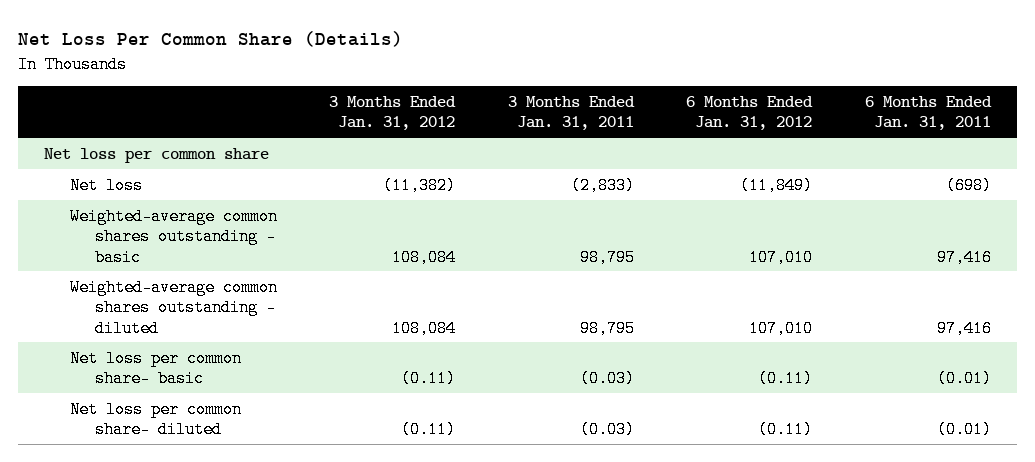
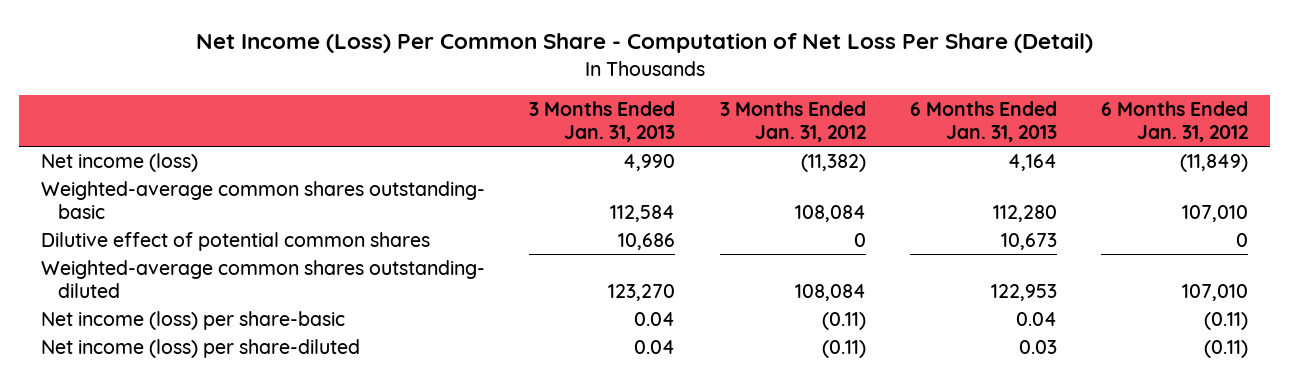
[17,31,403,48] Net Loss Per Common Share (Details) -> [195,33,1093,54] Net Income (Loss) Per Common Share - Computation of Net Loss Per Share (Detail)
[507,95,635,131] 3 Months Ended Jan. 31, 2011 -> none
[865,95,993,131] 6 Months Ended Jan. 31, 2011 -> none
none -> [529,101,676,143] 3 Months Ended Jan. 31, 2013
none -> [909,101,1057,143] 6 Months Ended Jan. 31, 2013
[44,147,270,163] Net loss per common share -> none
[69,176,143,194] Net loss -> [41,152,199,172] Net income (loss)
[69,207,278,266] Weighted-average common shares outstanding - basic -> [41,180,486,220] Weighted-average common shares outstanding- basic
none -> [41,231,431,251] Dilutive effect of potential common shares
[69,278,278,337] Weighted-average common shares outstanding - diluted -> [41,259,486,299] Weighted-average common shares outstanding- diluted
[69,349,242,388] Net loss per common share- basic -> [41,310,346,330] Net income (loss) per share-basic
[69,400,242,439] Net loss per common share- diluted -> [41,338,361,358] Net income (loss) per share-diluted

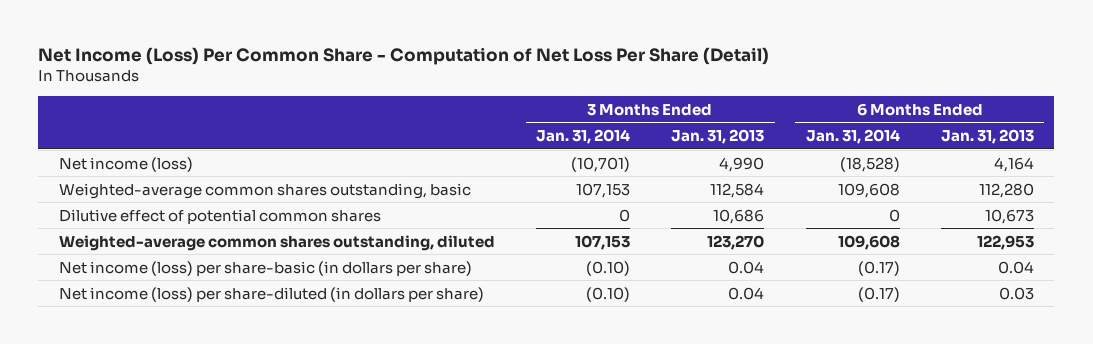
[719,101,866,143] 3 Months Ended Jan. 31, 2012 -> none
[1100,101,1248,143] 6 Months Ended Jan. 31, 2012 -> none
none -> [536,128,631,144] Jan. 31, 2014
none -> [805,128,900,144] Jan. 31, 2014
[41,180,486,220] Weighted-average common shares outstanding- basic -> [59,182,472,199] Weighted-average common shares outstanding, basic
[41,259,486,299] Weighted-average common shares outstanding- diluted -> [59,234,496,251] Weighted-average common shares outstanding, diluted
[41,310,346,330] Net income (loss) per share-basic -> [59,260,473,276] Net income (loss) per share-basic (in dollars per share)
[41,338,361,358] Net income (loss) per share-diluted -> [59,286,485,302] Net income (loss) per share-diluted (in dollars per share)

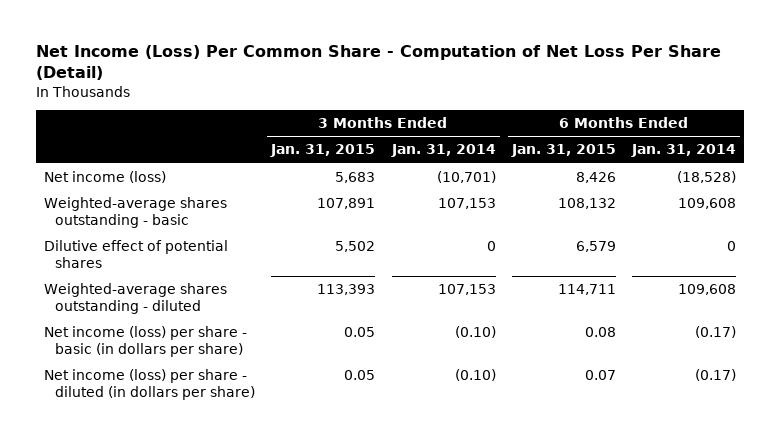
[671,128,765,144] Jan. 31, 2013 -> none
[940,128,1034,144] Jan. 31, 2013 -> none
none -> [270,144,376,158] Jan. 31, 2015
none -> [510,144,616,158] Jan. 31, 2015
[59,182,472,199] Weighted-average common shares outstanding, basic -> [44,196,228,228] Weighted-average shares outstanding - basic
[59,208,382,224] Dilutive effect of potential common shares -> [44,239,229,268] Dilutive effect of potential shares
[59,234,496,251] Weighted-average common shares outstanding, diluted -> [44,282,228,314] Weighted-average shares outstanding - diluted
[59,260,473,276] Net income (loss) per share-basic (in dollars per share) -> [44,325,248,357] Net income (loss) per share - basic (in dollars per share)
[59,286,485,302] Net income (loss) per share-diluted (in dollars per share) -> [44,368,255,400] Net income (loss) per share - diluted (in dollars per share)

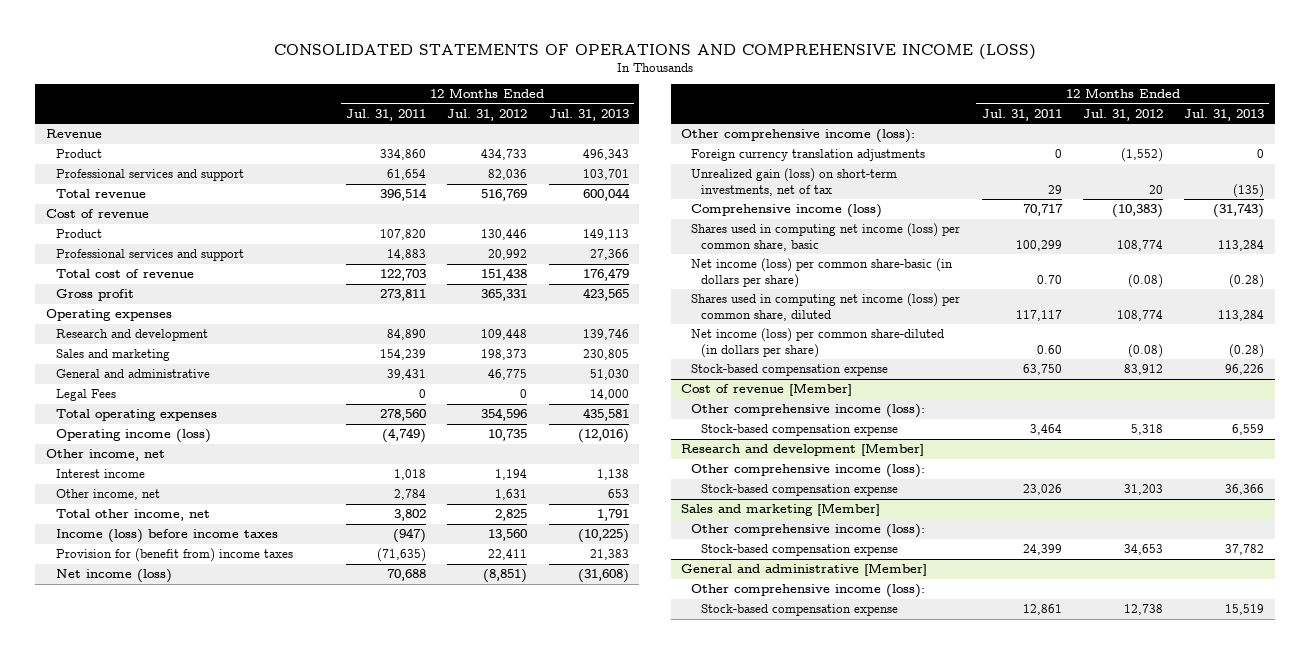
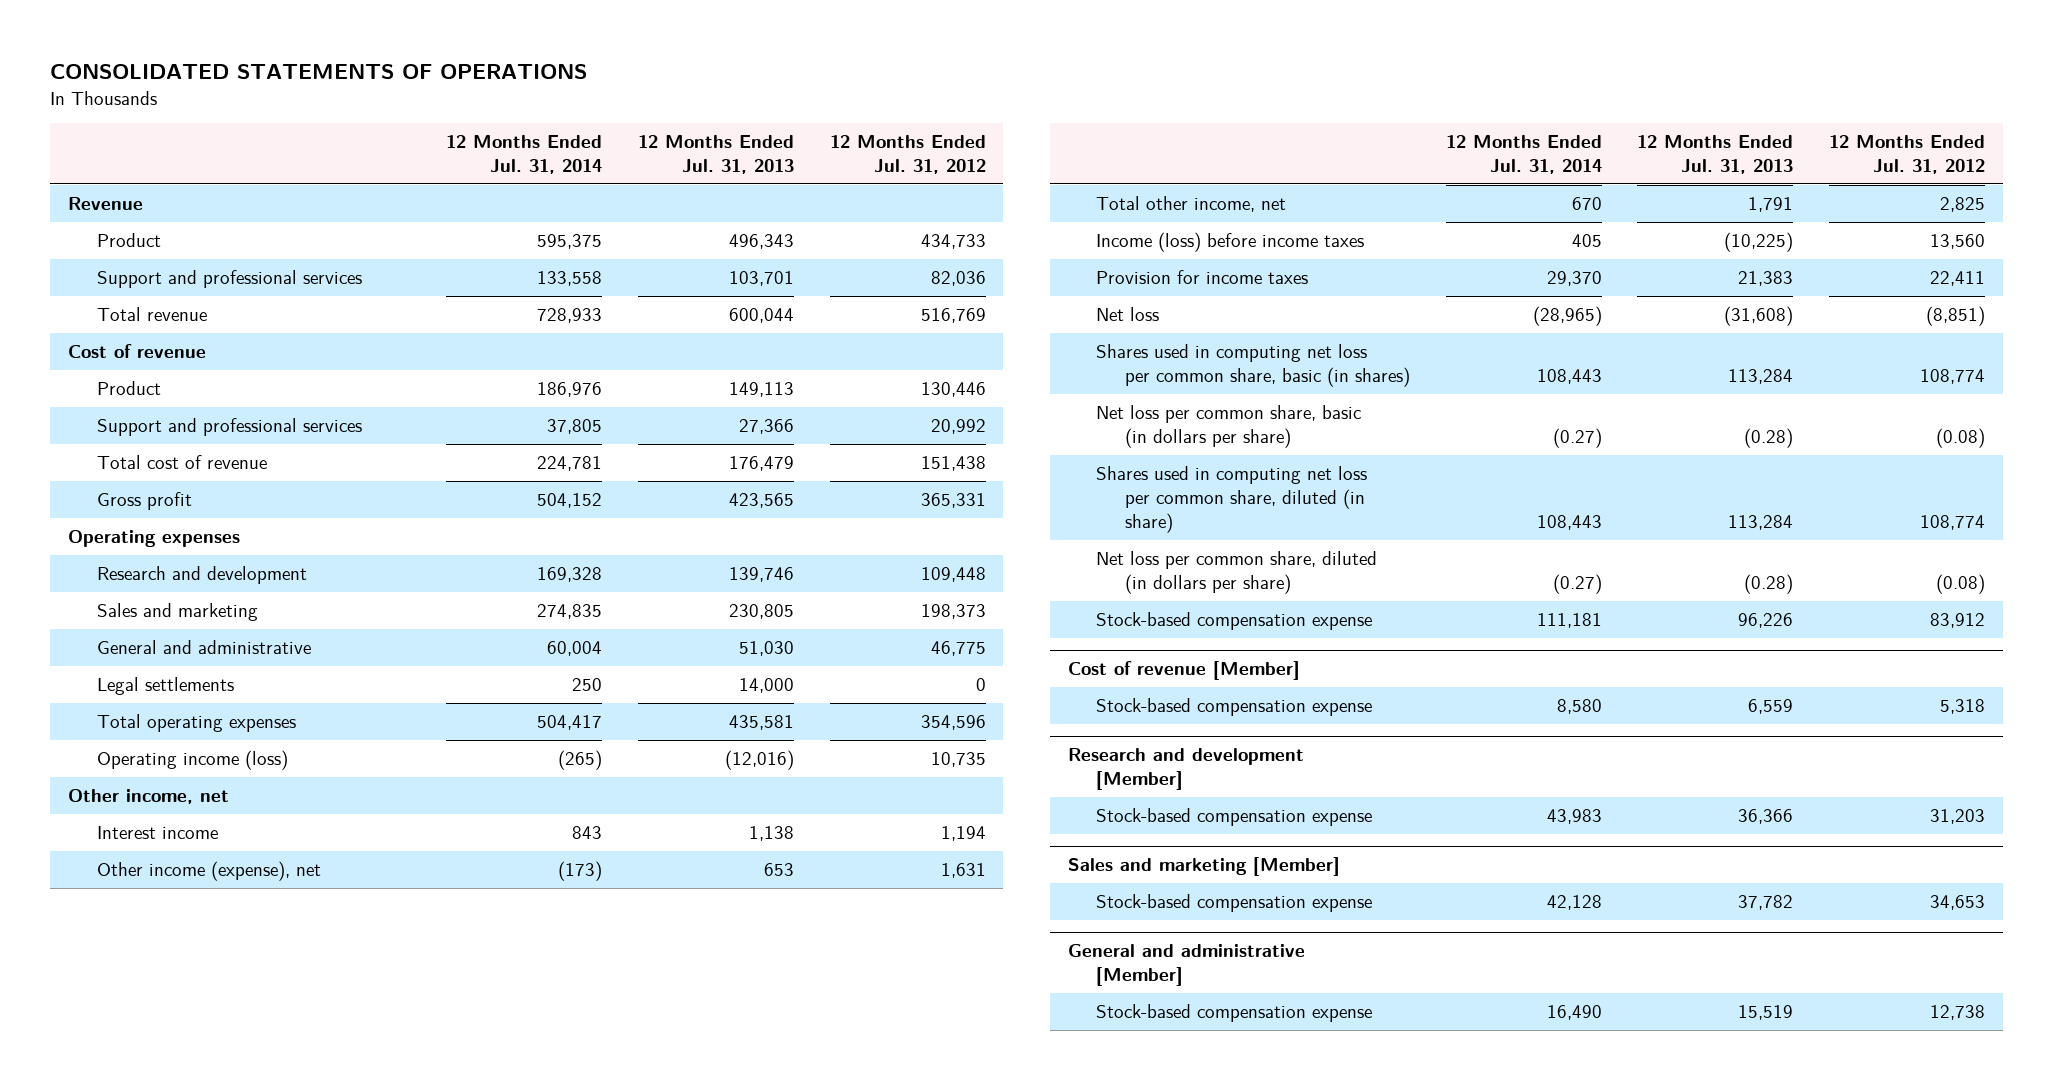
[273,43,1036,60] CONSOLIDATED STATEMENTS OF OPERATIONS AND COMPREHENSIVE INCOME (LOSS) -> [50,64,588,80] CONSOLIDATED STATEMENTS OF OPERATIONS
[345,108,426,121] Jul. 31, 2011 -> none
none -> [446,134,603,174] 12 Months Ended Jul. 31, 2014
[55,169,244,182] Professional services and support -> [96,269,362,288] Support and professional services
[55,249,244,262] Professional services and support -> [96,417,362,436] Support and professional services
[55,389,116,402] Legal Fees -> [96,676,234,695] Legal settlements
[55,489,160,501] Other income, net -> [96,860,321,881] Other income (expense), net
[681,129,916,144] Other comprehensive income (loss): -> none
[691,149,926,162] Foreign currency translation adjustments -> none
[691,168,898,196] Unrealized gain (loss) on short-term investments, net of tax -> none
[691,204,883,219] Comprehensive income (loss) -> none
[55,548,293,563] Provision for (benefit from) income taxes -> [1096,269,1309,284] Provision for income taxes
[55,569,172,584] Net income (loss) -> [1096,306,1160,321] Net loss
[691,223,961,251] Shares used in computing net income (loss) per common share, basic -> [1096,343,1411,387] Shares used in computing net loss per common share, basic (in shares)
[691,258,954,288] Net income (loss) per common share-basic (in dollars per share) -> [1096,404,1362,448] Net loss per common share, basic (in dollars per share)
[691,293,961,321] Shares used in computing net income (loss) per common share, diluted -> [1096,465,1368,533] Shares used in computing net loss per common share, diluted (in share)
[691,328,945,358] Net income (loss) per common share-diluted (in dollars per share) -> [1096,550,1378,594] Net loss per common share, diluted (in dollars per share)
[691,404,926,419] Other comprehensive income (loss): -> none
[691,464,926,479] Other comprehensive income (loss): -> none
[691,524,926,539] Other comprehensive income (loss): -> none
[691,584,926,599] Other comprehensive income (loss): -> none

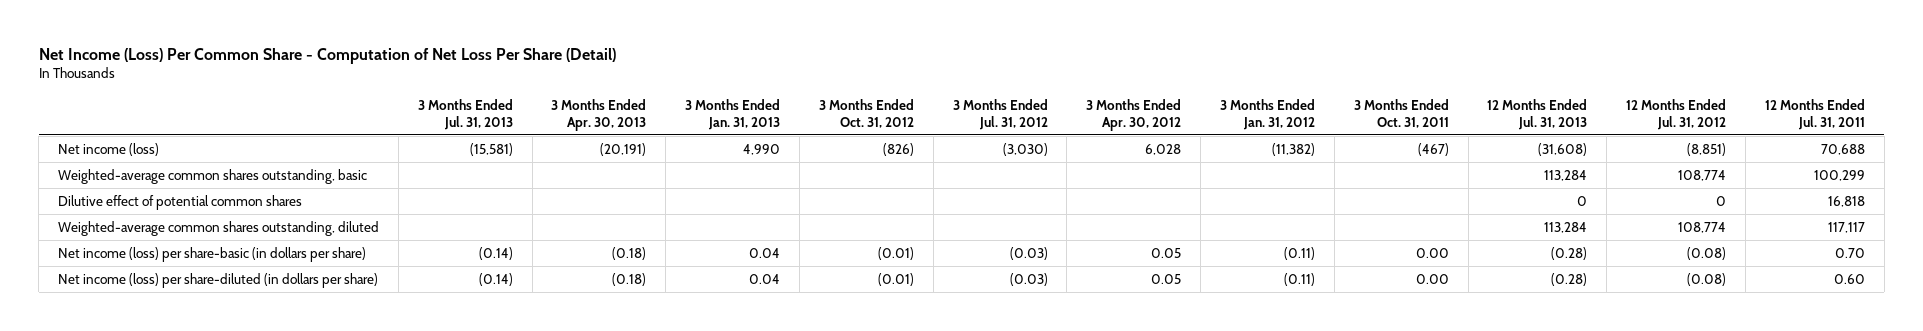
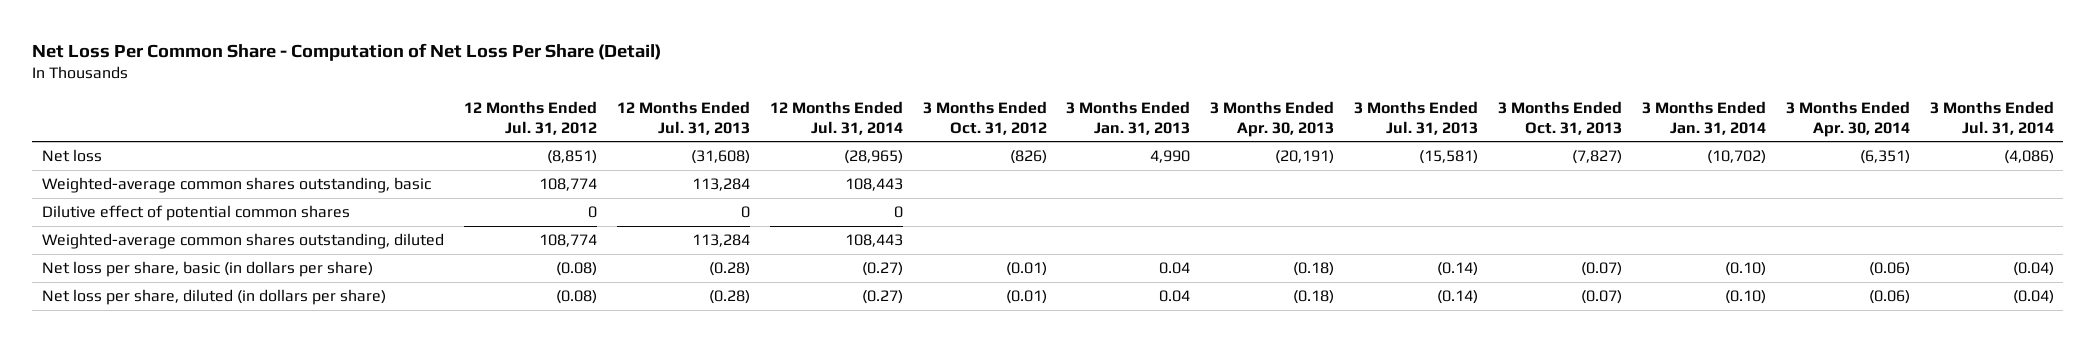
[38,47,616,64] Net Income (Loss) Per Common Share - Computation of Net Loss Per Share (Detail) -> [32,42,662,61] Net Loss Per Common Share - Computation of Net Loss Per Share (Detail)
[952,98,1048,130] 3 Months Ended Jul. 31, 2012 -> none
[1086,98,1182,131] 3 Months Ended Apr. 30, 2012 -> none
[1220,98,1316,130] 3 Months Ended Jan. 31, 2012 -> none
[1353,98,1449,128] 3 Months Ended Oct. 31, 2011 -> none
[1764,98,1865,130] 12 Months Ended Jul. 31, 2011 -> none
none -> [769,101,903,135] 12 Months Ended Jul. 31, 2014
none -> [1497,101,1622,135] 3 Months Ended Oct. 31, 2013
none -> [1641,101,1766,135] 3 Months Ended Jan. 31, 2014
none -> [1785,101,1910,137] 3 Months Ended Apr. 30, 2014
none -> [1929,101,2054,135] 3 Months Ended Jul. 31, 2014
[57,142,159,156] Net income (loss) -> [42,148,103,162] Net loss
[57,246,366,262] Net income (loss) per share-basic (in dollars per share) -> [42,260,374,277] Net loss per share, basic (in dollars per share)
[57,272,378,288] Net income (loss) per share-diluted (in dollars per share) -> [42,288,387,305] Net loss per share, diluted (in dollars per share)

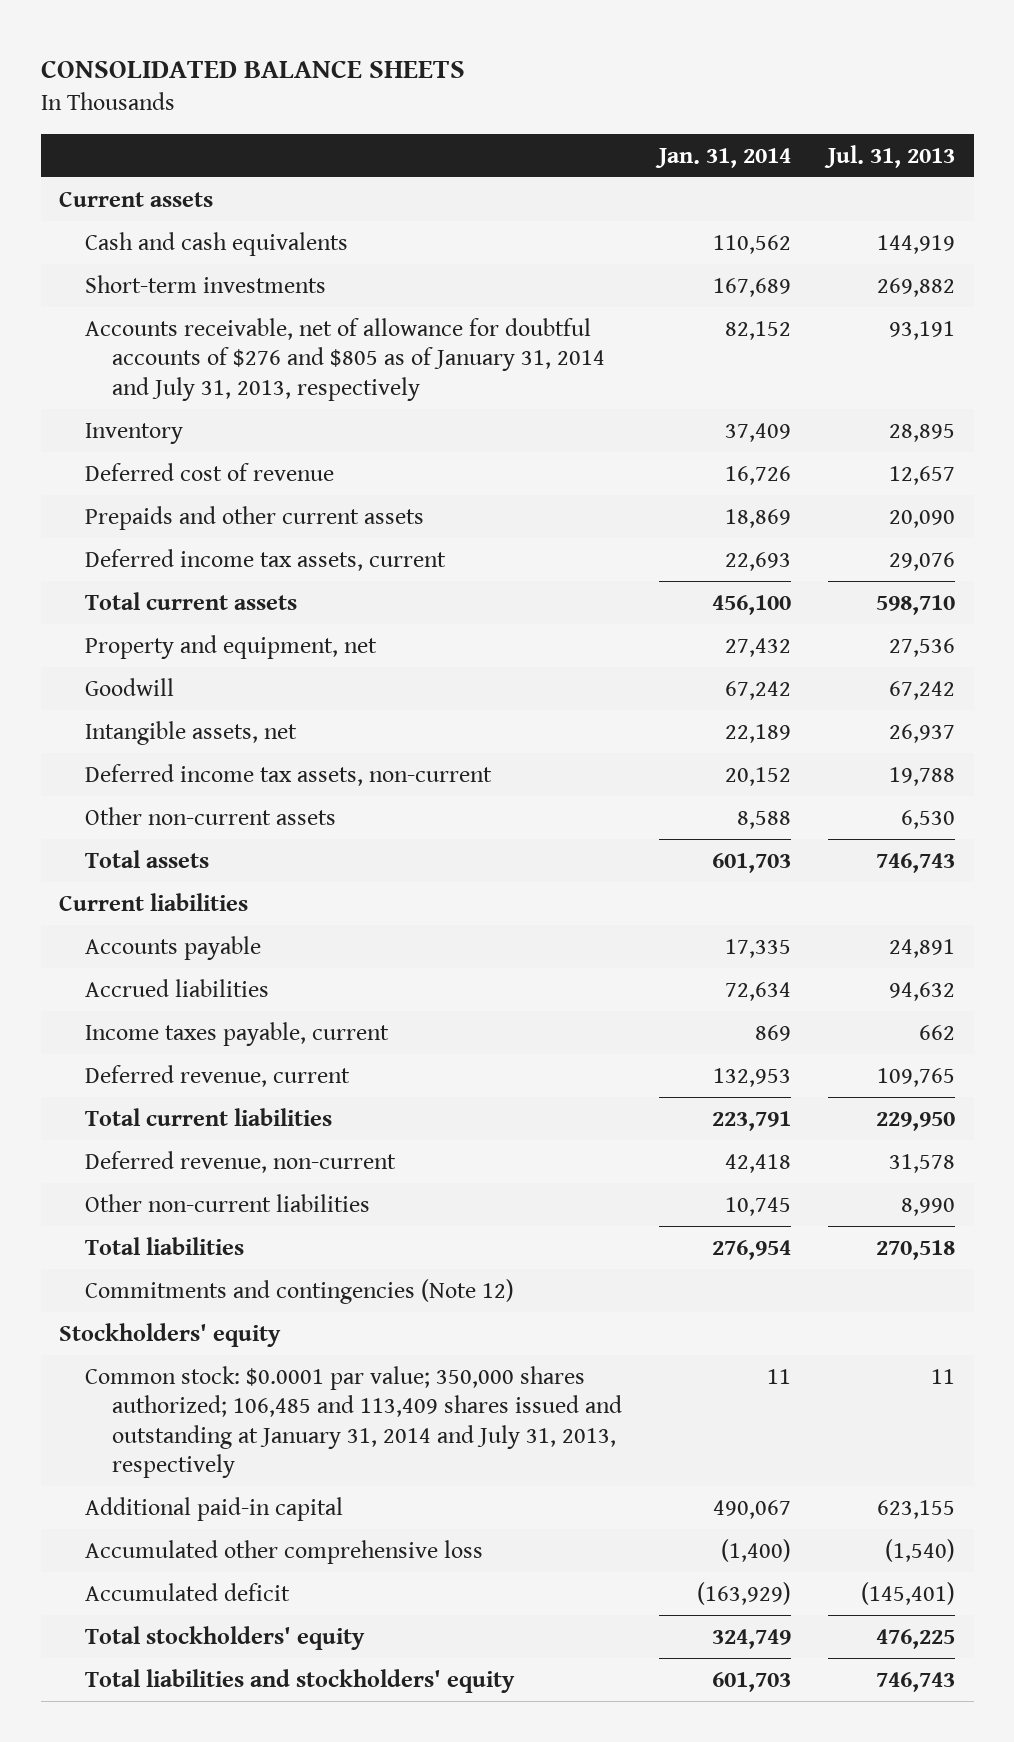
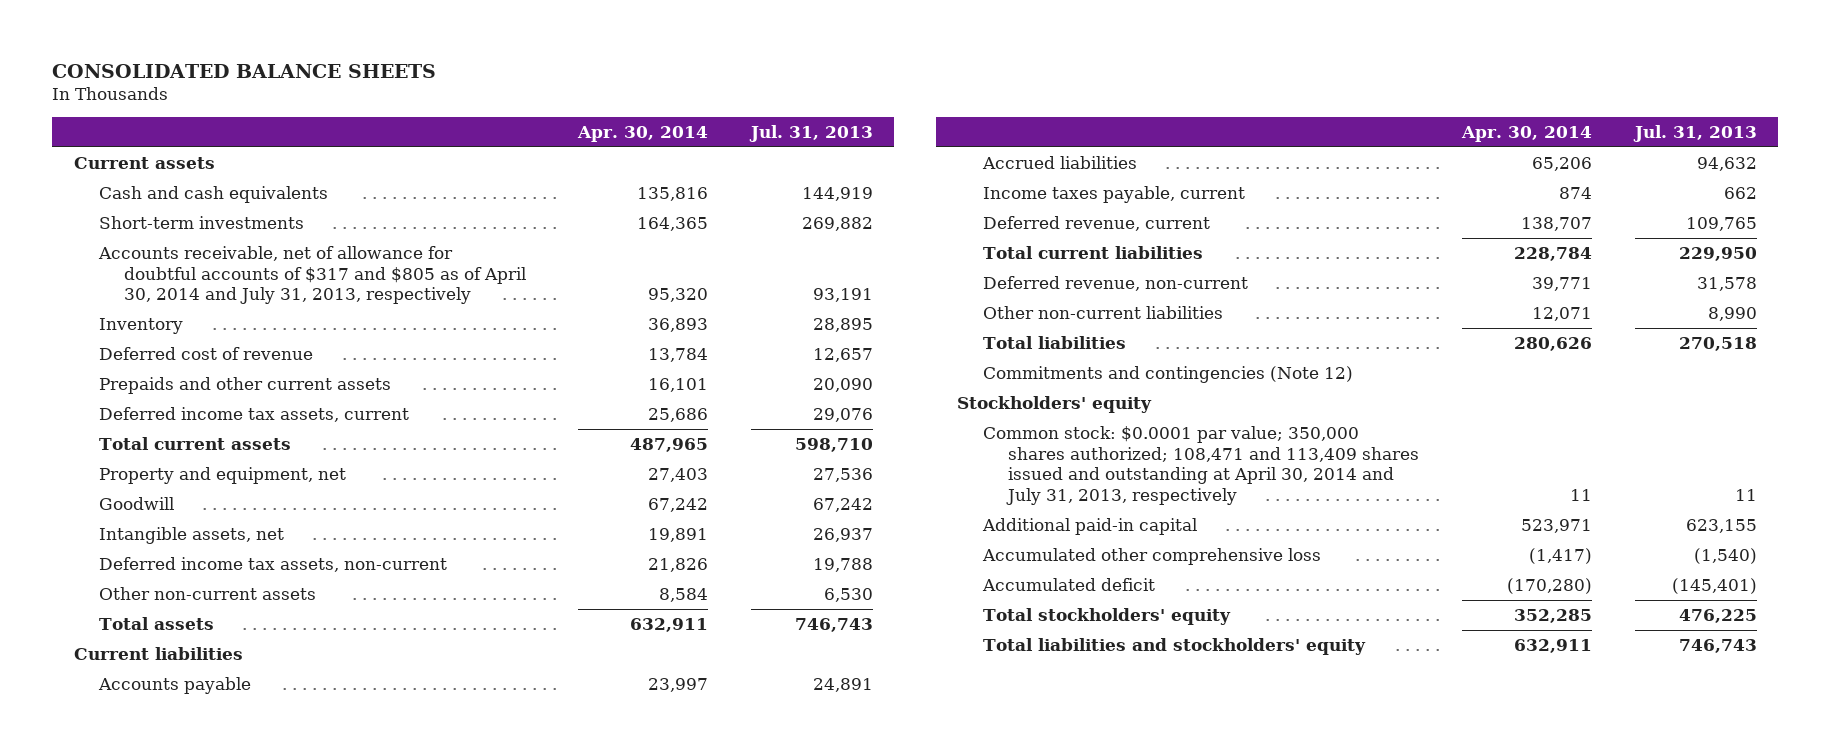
[654,147,791,168] Jan. 31, 2014 -> none
none -> [577,125,709,142] Apr. 30, 2014
[85,317,605,401] Accounts receivable, net of allowance for doubtful accounts of $276 and $805 as of January 31, 2014 and July 31, 2013, respectively -> [98,246,527,305] Accounts receivable, net of allowance for doubtful accounts of $317 and $805 as of April 30, 2014 and July 31, 2013, respectively
[85,1365,622,1479] Common stock: $0.0001 par value; 350,000 shares authorized; 106,485 and 113,409 shares issued and outstanding at January 31, 2014 and July 31, 2013, respectively -> [982,426,1419,505] Common stock: $0.0001 par value; 350,000 shares authorized; 108,471 and 113,409 shares issued and outstanding at April 30, 2014 and July 31, 2013, respectively

